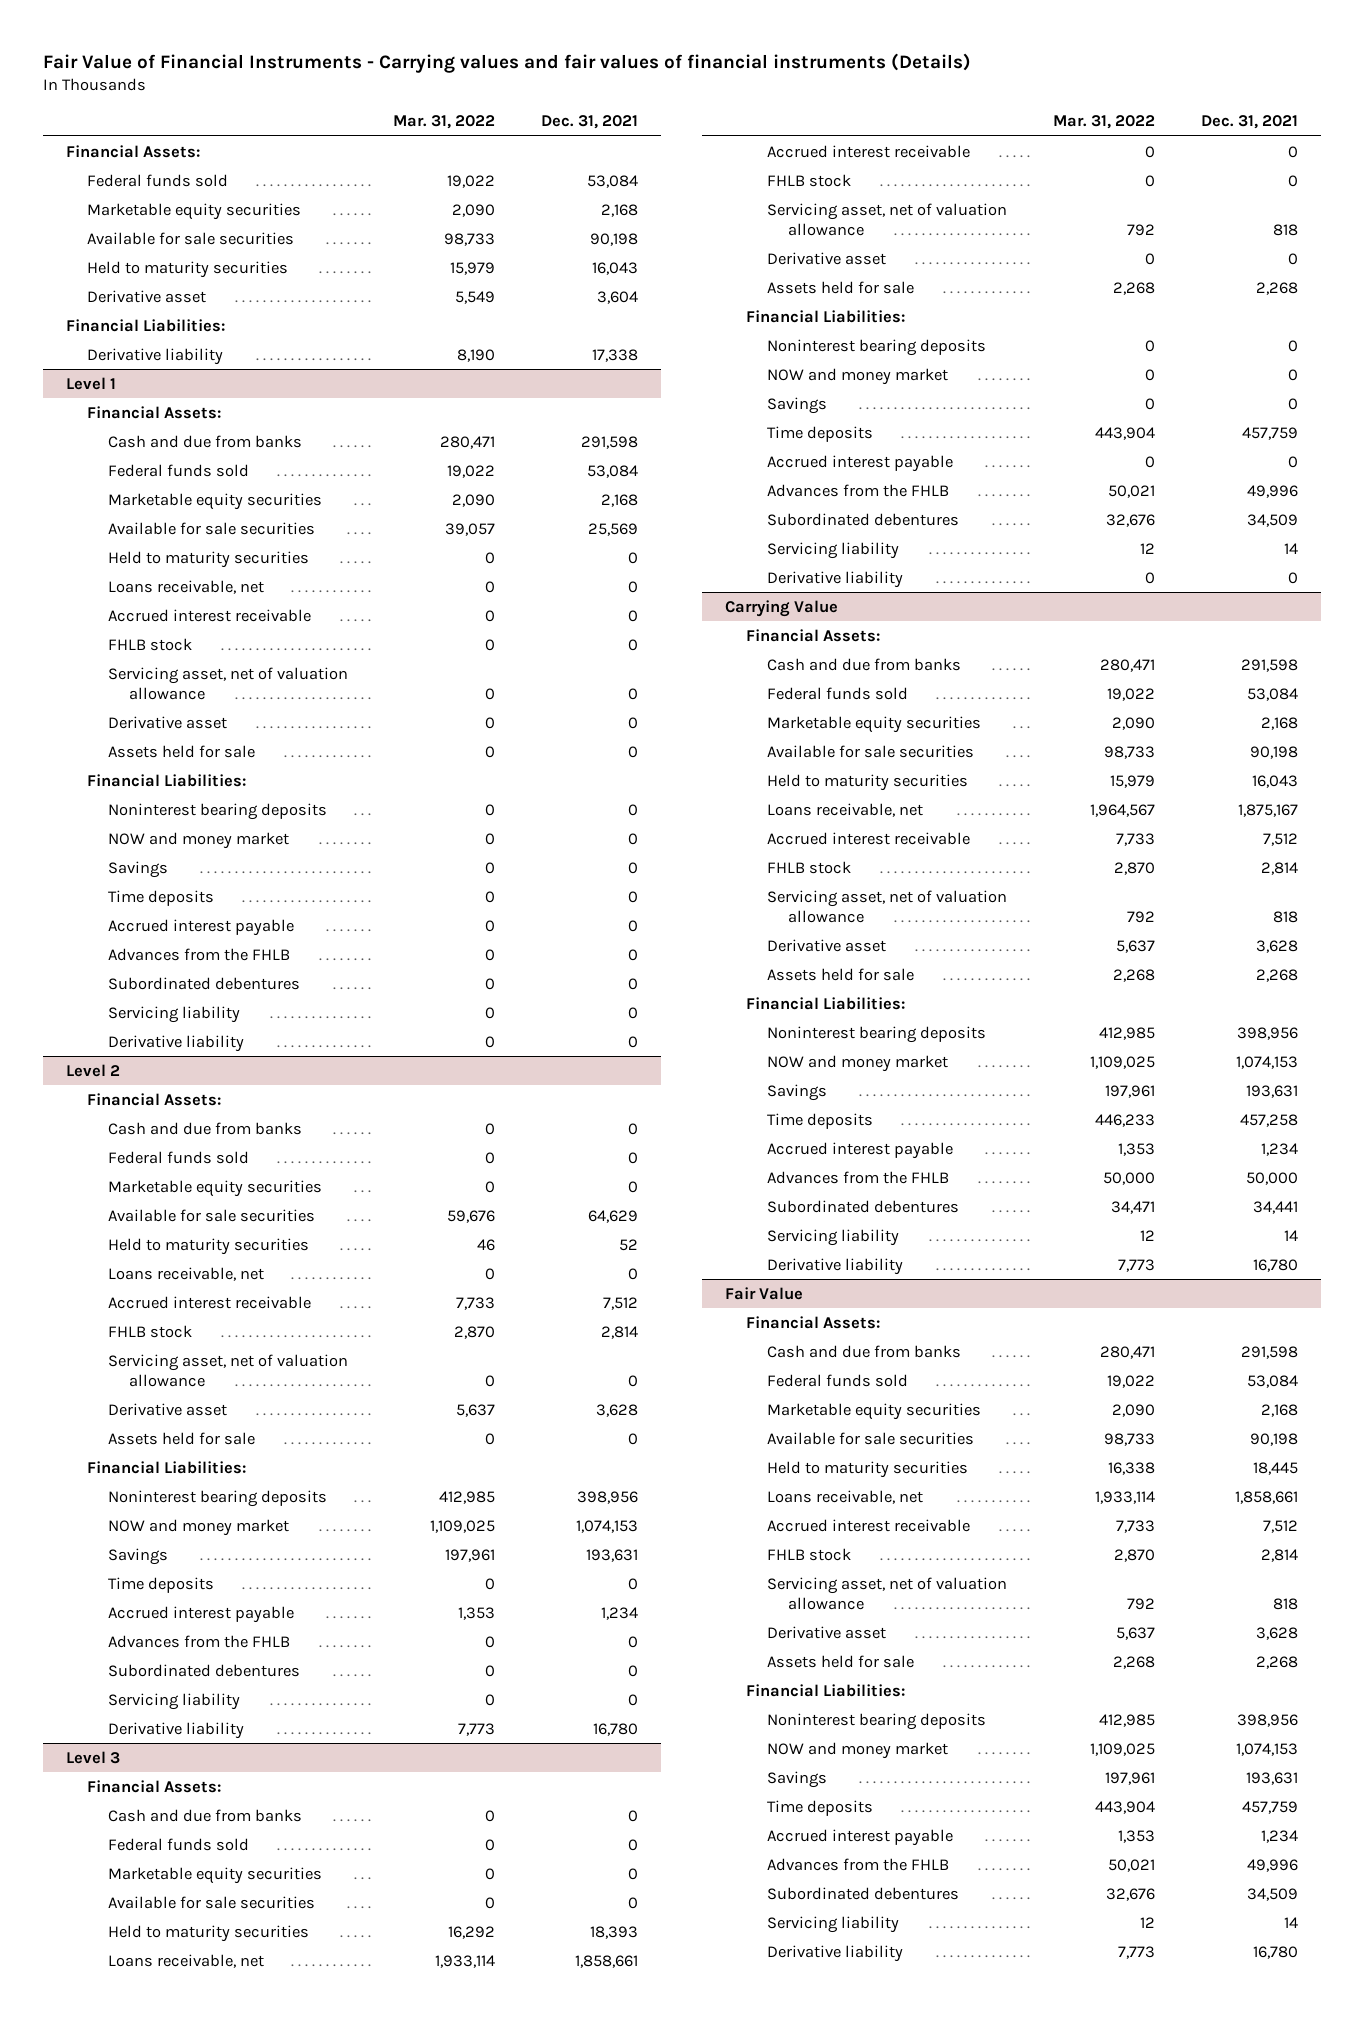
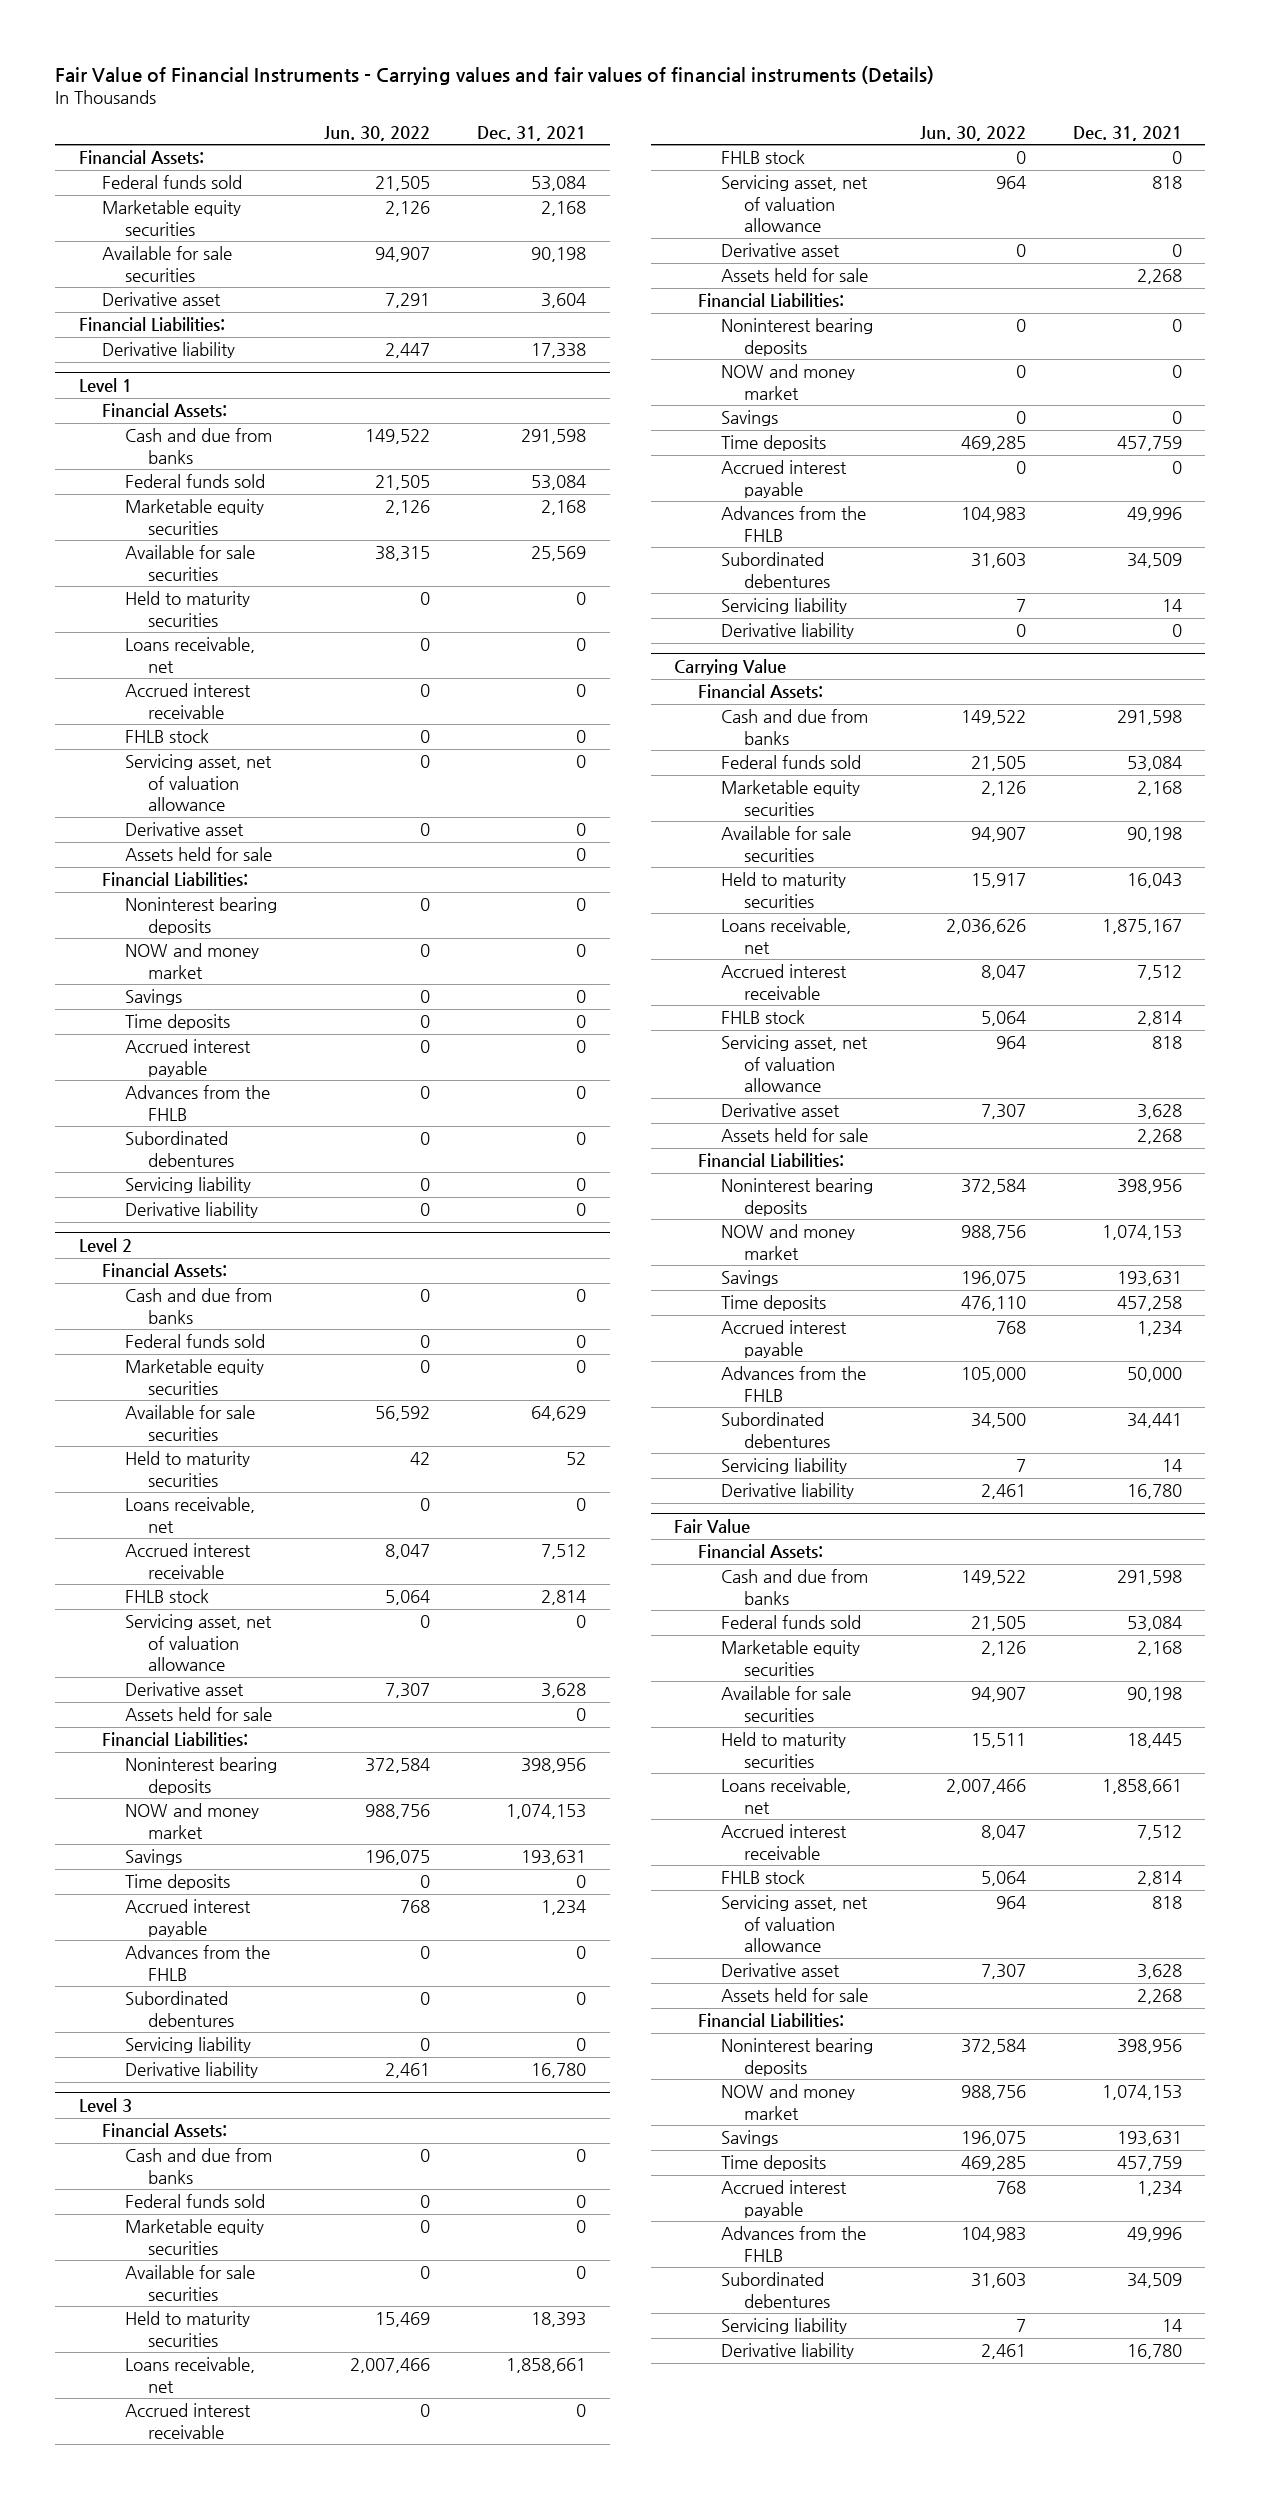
[393,115,496,130] Mar. 31, 2022 -> none
none -> [324,125,431,141] Jun. 30, 2022
[86,260,288,278] Held to maturity securities -> none

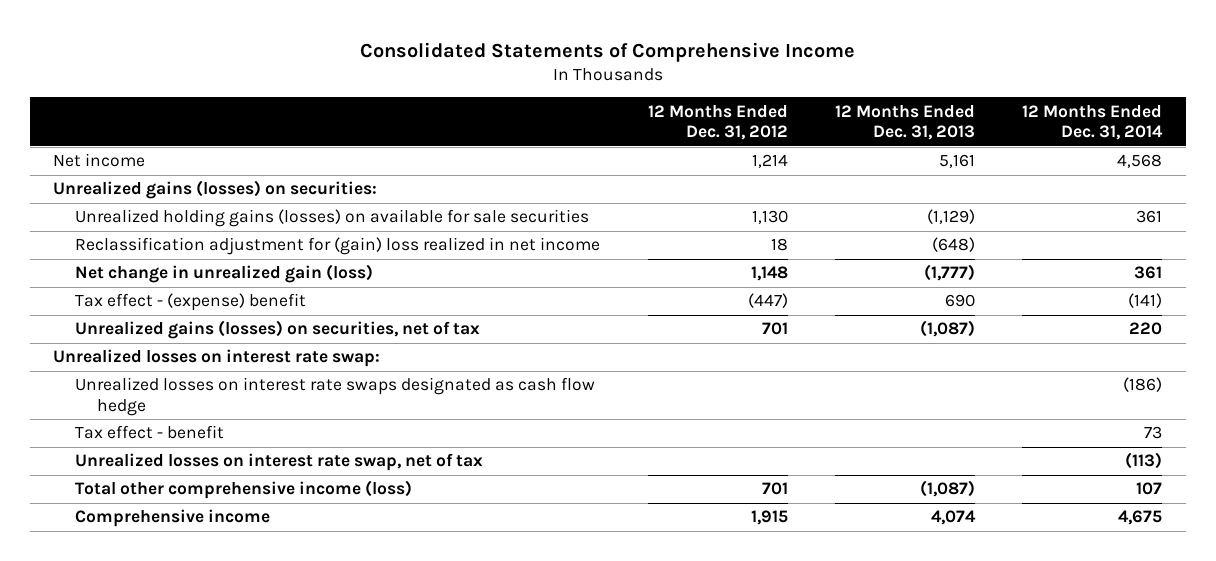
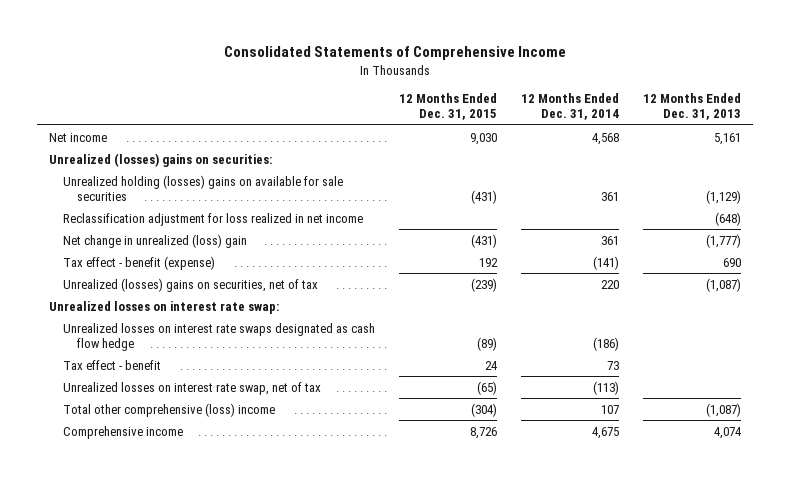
[647,104,788,141] 12 Months Ended Dec. 31, 2012 -> none
none -> [399,93,498,121] 12 Months Ended Dec. 31, 2015
[53,180,378,200] Unrealized gains (losses) on securities: -> [49,152,273,167] Unrealized (losses) gains on securities:
[75,209,590,228] Unrealized holding gains (losses) on available for sale securities -> [63,174,344,201] Unrealized holding (losses) gains on available for sale securities
[75,237,601,256] Reclassification adjustment for (gain) loss realized in net income -> [63,212,364,226] Reclassification adjustment for loss realized in net income
[75,264,374,284] Net change in unrealized gain (loss) -> [63,233,248,248] Net change in unrealized (loss) gain
[75,293,307,312] Tax effect - (expense) benefit -> [63,255,216,270] Tax effect - benefit (expense)
[75,320,481,340] Unrealized gains (losses) on securities, net of tax -> [63,277,319,292] Unrealized (losses) gains on securities, net of tax
[75,480,413,500] Total other comprehensive income (loss) -> [63,402,276,417] Total other comprehensive (loss) income

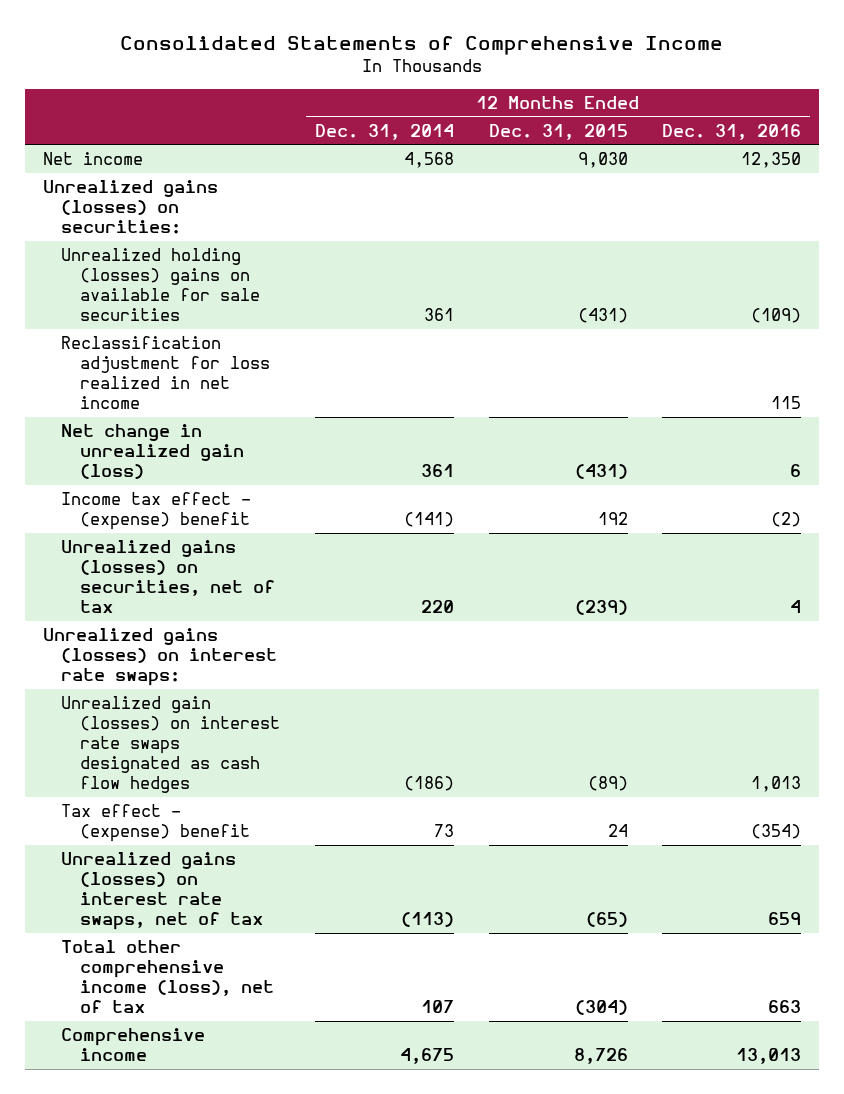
[642,93,741,121] 12 Months Ended Dec. 31, 2013 -> none
none -> [662,123,802,140] Dec. 31, 2016
[49,152,273,167] Unrealized (losses) gains on securities: -> [42,180,218,235] Unrealized gains (losses) on securities:
[63,233,248,248] Net change in unrealized (loss) gain -> [61,424,244,480] Net change in unrealized gain (loss)
[63,255,216,270] Tax effect - benefit (expense) -> [61,492,252,531] Income tax effect - (expense) benefit
[63,277,319,292] Unrealized (losses) gains on securities, net of tax -> [61,540,275,613] Unrealized gains (losses) on securities, net of tax
[49,300,280,314] Unrealized losses on interest rate swap: -> [42,628,278,687] Unrealized gains (losses) on interest rate swaps:
[63,322,376,351] Unrealized losses on interest rate swaps designated as cash flow hedge -> [61,696,280,793] Unrealized gain (losses) on interest rate swaps designated as cash flow hedges
[63,359,162,370] Tax effect - benefit -> [61,804,250,843] Tax effect - (expense) benefit
[63,381,322,395] Unrealized losses on interest rate swap, net of tax -> [61,852,263,930] Unrealized gains (losses) on interest rate swaps, net of tax
[63,402,276,417] Total other comprehensive (loss) income -> [61,940,274,1013] Total other comprehensive income (loss), net of tax

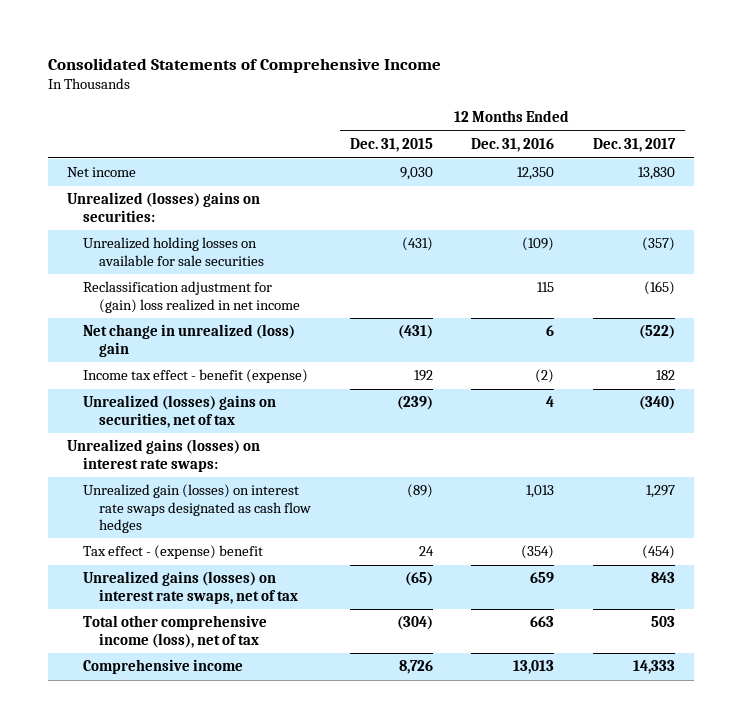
[314,123,454,140] Dec. 31, 2014 -> none
none -> [593,138,677,153] Dec. 31, 2017
[42,180,218,235] Unrealized gains (losses) on securities: -> [67,192,261,222] Unrealized (losses) gains on securities:
[61,248,260,321] Unrealized holding (losses) gains on available for sale securities -> [82,237,264,266] Unrealized holding losses on available for sale securities
[61,336,270,409] Reclassification adjustment for loss realized in net income -> [82,281,300,313] Reclassification adjustment for (gain) loss realized in net income
[61,424,244,480] Net change in unrealized gain (loss) -> [82,324,295,357] Net change in unrealized (loss) gain
[61,492,252,531] Income tax effect - (expense) benefit -> [82,369,308,384] Income tax effect - benefit (expense)
[61,540,275,613] Unrealized gains (losses) on securities, net of tax -> [82,395,276,428] Unrealized (losses) gains on securities, net of tax

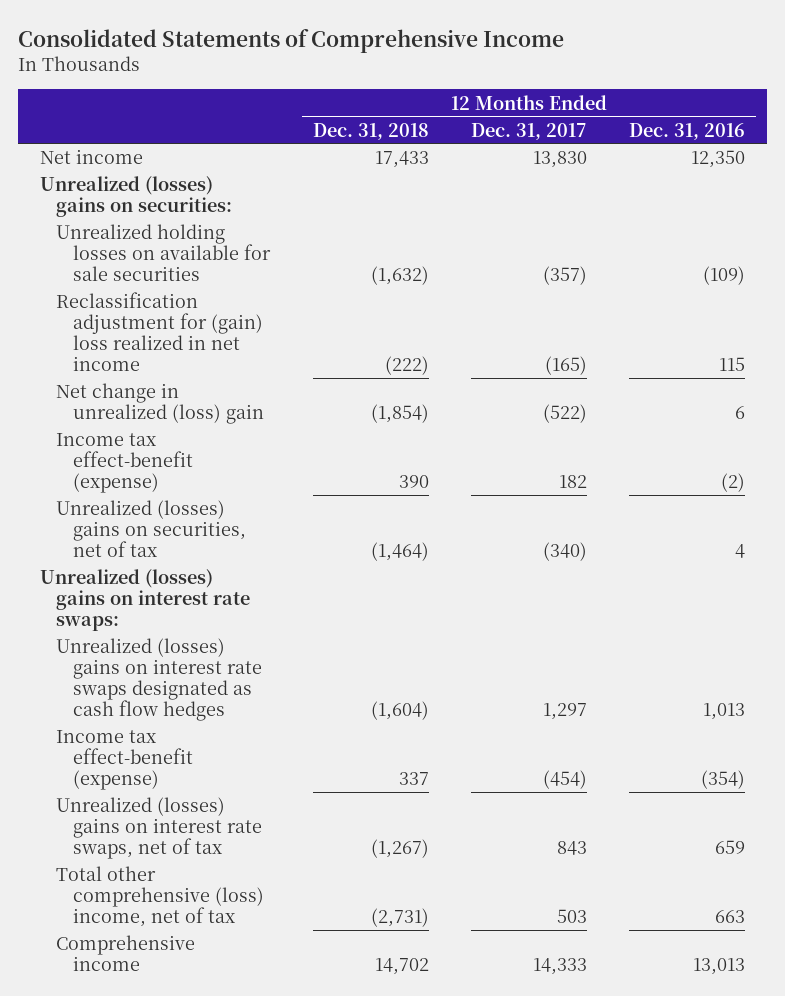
[349,138,433,153] Dec. 31, 2015 -> none
none -> [312,122,429,140] Dec. 31, 2018
[82,369,308,384] Income tax effect - benefit (expense) -> [56,433,194,494] Income tax effect-benefit (expense)
[67,439,261,472] Unrealized gains (losses) on interest rate swaps: -> [39,569,251,632] Unrealized (losses) gains on interest rate swaps:
[82,484,311,533] Unrealized gain (losses) on interest rate swaps designated as cash flow hedges -> [56,638,263,722] Unrealized (losses) gains on interest rate swaps designated as cash flow hedges
[82,545,263,560] Tax effect - (expense) benefit -> [56,730,194,791] Income tax effect-benefit (expense)
[82,571,298,604] Unrealized gains (losses) on interest rate swaps, net of tax -> [56,797,263,860] Unrealized (losses) gains on interest rate swaps, net of tax
[82,615,267,648] Total other comprehensive income (loss), net of tax -> [56,866,265,928] Total other comprehensive (loss) income, net of tax

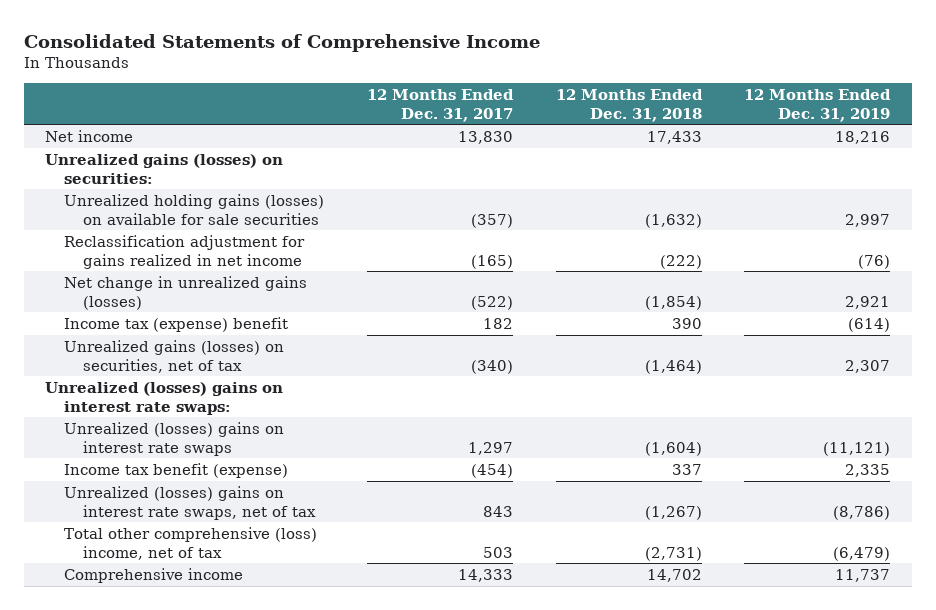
[629,122,746,140] Dec. 31, 2016 -> none
none -> [744,88,892,122] 12 Months Ended Dec. 31, 2019
[39,176,233,218] Unrealized (losses) gains on securities: -> [45,153,284,184] Unrealized gains (losses) on securities:
[56,224,272,282] Unrealized holding losses on available for sale securities -> [64,193,325,225] Unrealized holding gains (losses) on available for sale securities
[56,292,264,372] Reclassification adjustment for (gain) loss realized in net income -> [64,234,306,269] Reclassification adjustment for gains realized in net income
[56,383,265,425] Net change in unrealized (loss) gain -> [64,275,308,310] Net change in unrealized gains (losses)
[56,433,194,494] Income tax effect-benefit (expense) -> [64,316,289,332] Income tax (expense) benefit
[56,500,247,558] Unrealized (losses) gains on securities, net of tax -> [64,339,285,373] Unrealized gains (losses) on securities, net of tax
[56,638,263,722] Unrealized (losses) gains on interest rate swaps designated as cash flow hedges -> [64,421,285,456] Unrealized (losses) gains on interest rate swaps
[56,730,194,791] Income tax effect-benefit (expense) -> [64,462,289,478] Income tax benefit (expense)

